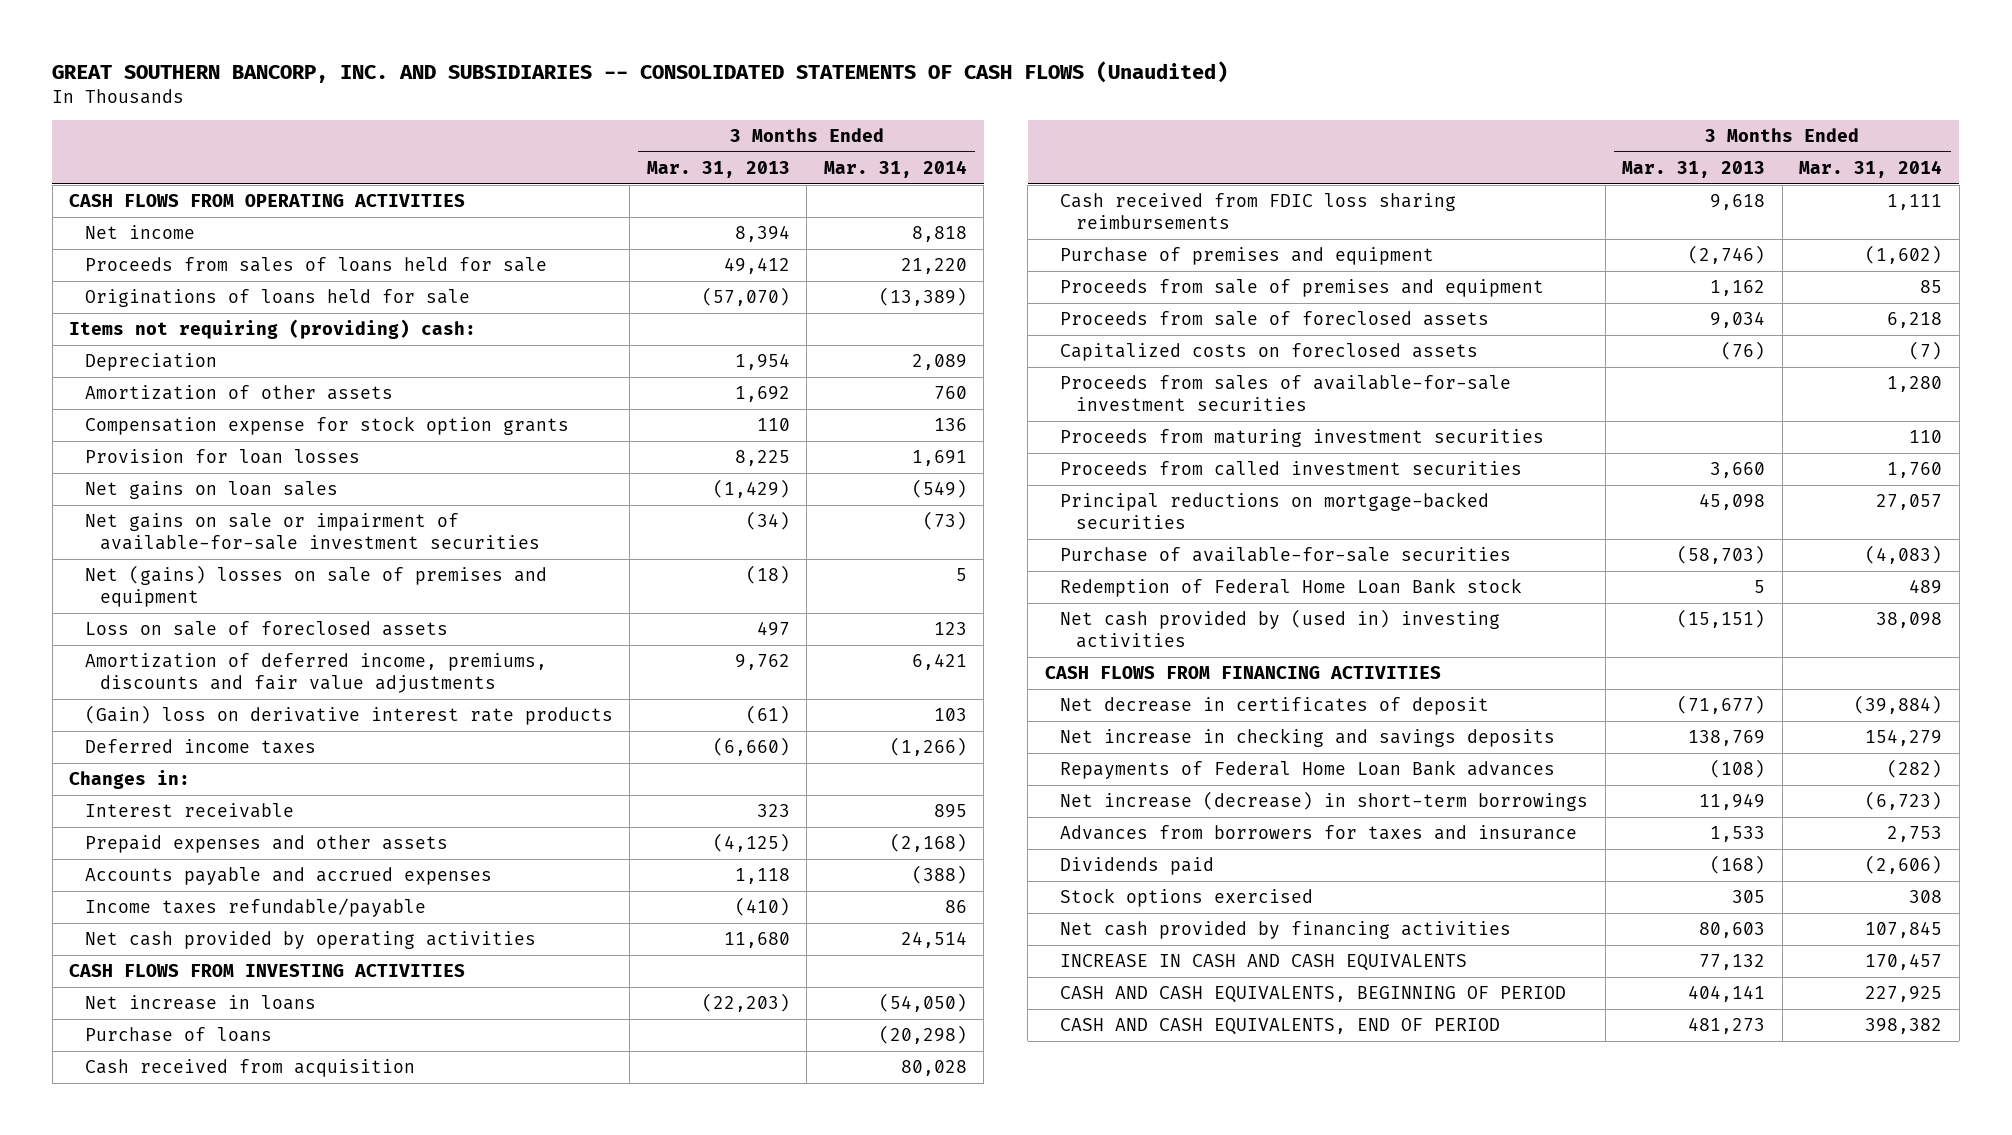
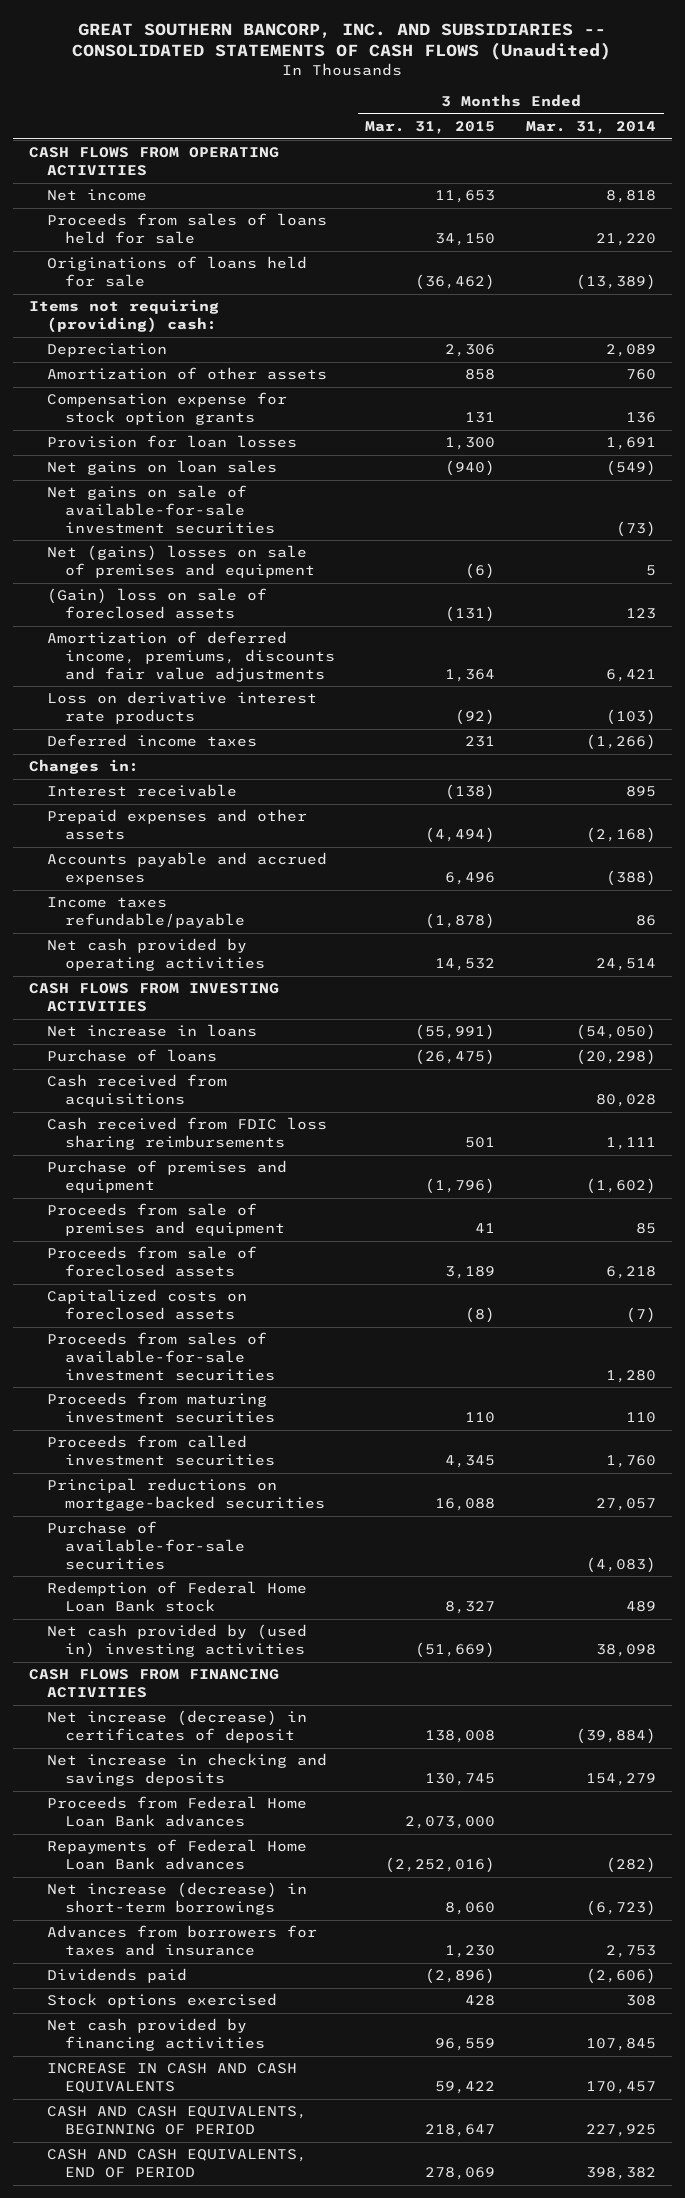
[646,160,790,178] Mar. 31, 2013 -> none
none -> [365,121,496,135] Mar. 31, 2015
[84,512,541,551] Net gains on sale or impairment of available-for-sale investment securities -> [46,485,275,534] Net gains on sale of available-for-sale investment securities
[84,620,448,636] Loss on sale of foreclosed assets -> [46,588,267,620] (Gain) loss on sale of foreclosed assets
[84,704,613,725] (Gain) loss on derivative interest rate products -> [46,691,317,725] Loss on derivative interest rate products
[933,707,967,721] 103 -> [606,709,657,726] (103)
[84,1058,415,1077] Cash received from acquisition -> [46,1074,227,1108] Cash received from acquisitions
[1060,696,1490,715] Net decrease in certificates of deposit -> [46,1710,307,1744] Net increase (decrease) in certificates of deposit
none -> [46,1796,307,1828] Proceeds from Federal Home Loan Bank advances

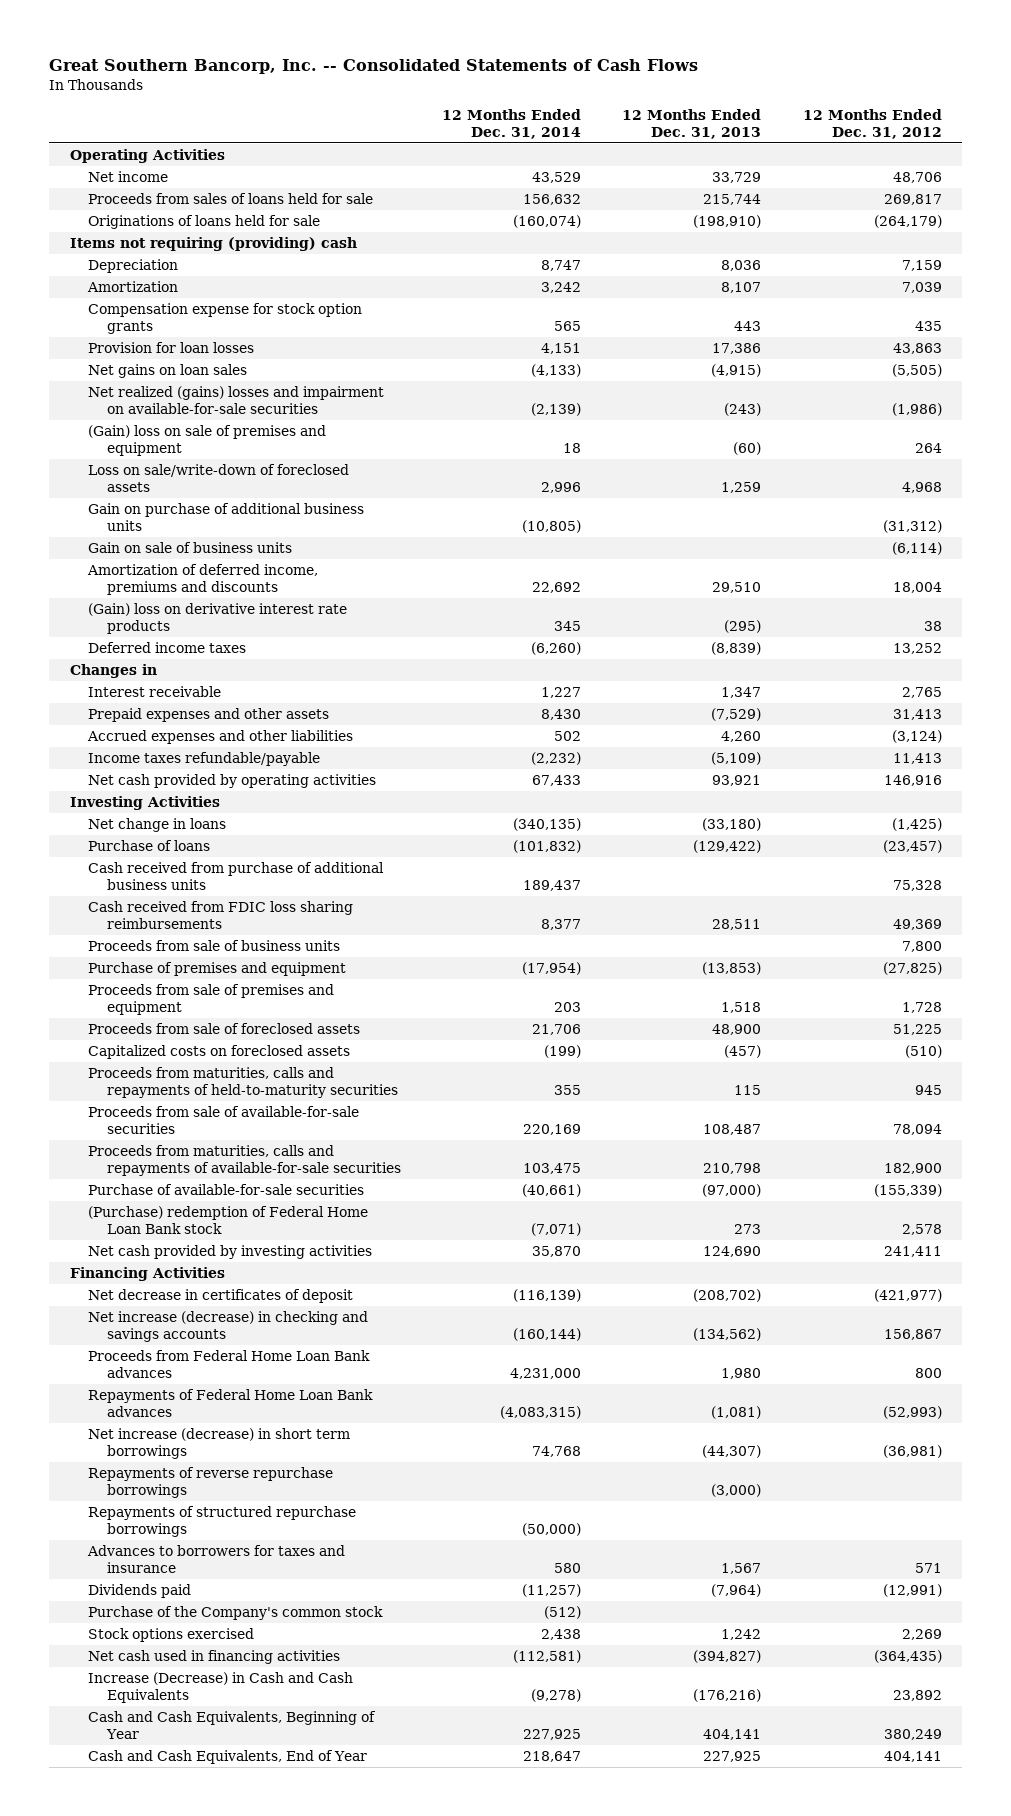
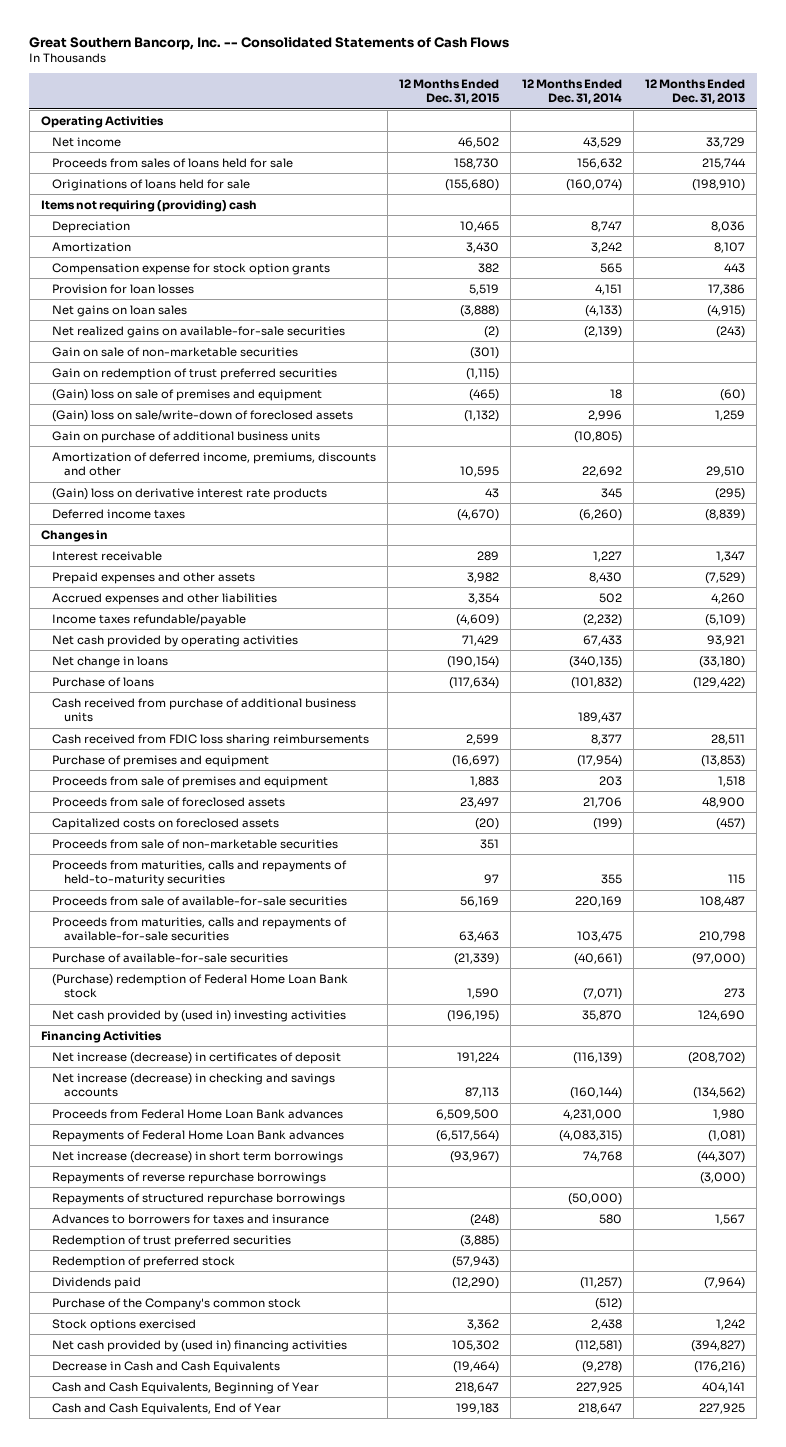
[802,109,942,139] 12 Months Ended Dec. 31, 2012 -> none
none -> [399,78,501,105] 12 Months Ended Dec. 31, 2015
[88,386,385,414] Net realized (gains) losses and impairment on available-for-sale securities -> [52,325,346,338] Net realized gains on available-for-sale securities
none -> [52,346,299,357] Gain on sale of non-marketable securities
none -> [52,367,338,380] Gain on redemption of trust preferred securities
[88,464,350,492] Loss on sale/write-down of foreclosed assets -> [52,409,354,422] (Gain) loss on sale/write-down of foreclosed assets
[88,542,293,554] Gain on sale of business units -> none
[87,564,319,595] Amortization of deferred income, premiums and discounts -> [52,451,377,477] Amortization of deferred income, premiums, discounts and other
[69,796,220,811] Investing Activities -> none
[88,940,341,952] Proceeds from sale of business units -> none
none -> [52,838,339,849] Proceeds from sale of non-marketable securities
[88,1245,373,1260] Net cash provided by investing activities -> [52,1009,347,1022] Net cash provided by (used in) investing activities
[88,1289,354,1304] Net decrease in certificates of deposit -> [52,1051,342,1064] Net increase (decrease) in certificates of deposit
none -> [52,1234,292,1247] Redemption of trust preferred securities
none -> [52,1255,236,1268] Redemption of preferred stock
[88,1650,341,1665] Net cash used in financing activities -> [52,1339,348,1352] Net cash provided by (used in) financing activities
[88,1672,354,1703] Increase (Decrease) in Cash and Cash Equivalents -> [52,1360,281,1373] Decrease in Cash and Cash Equivalents

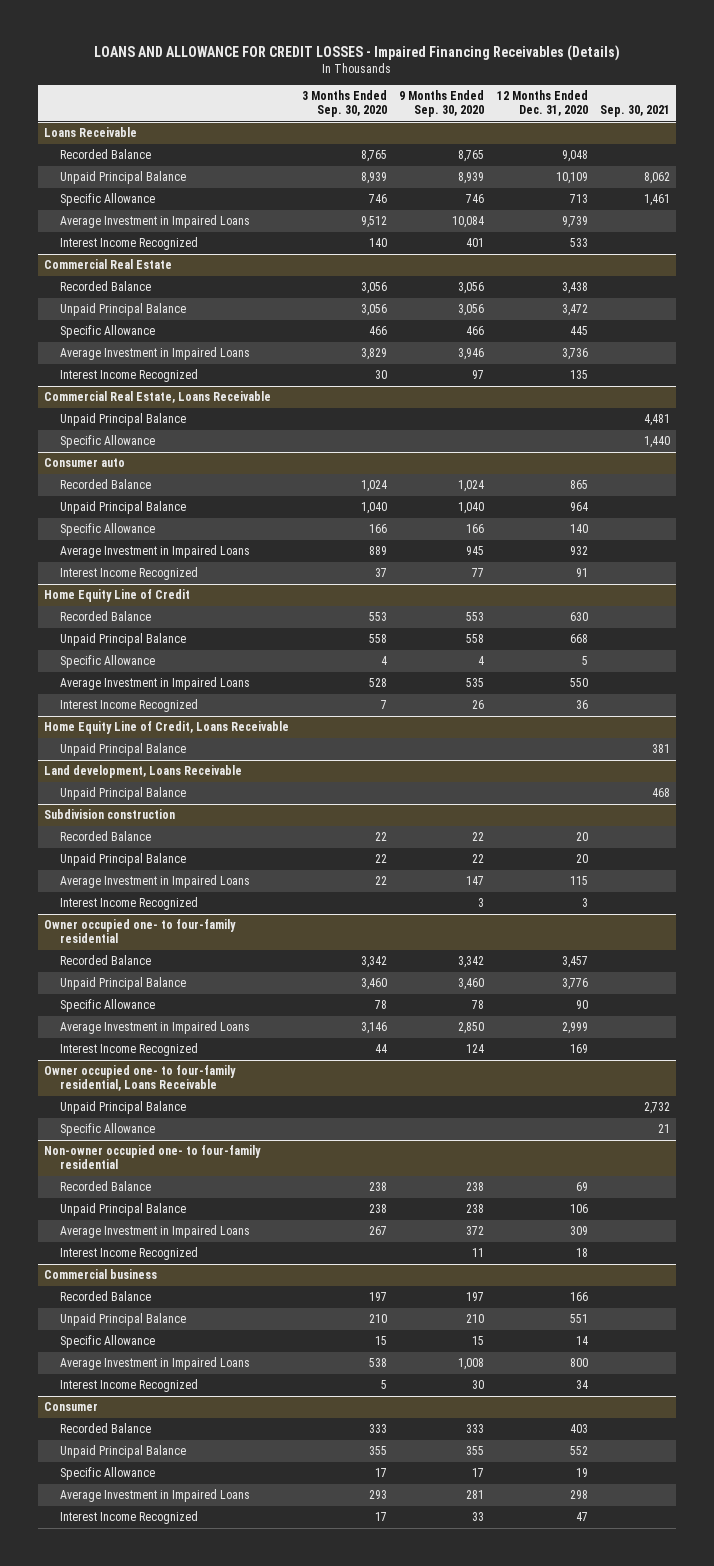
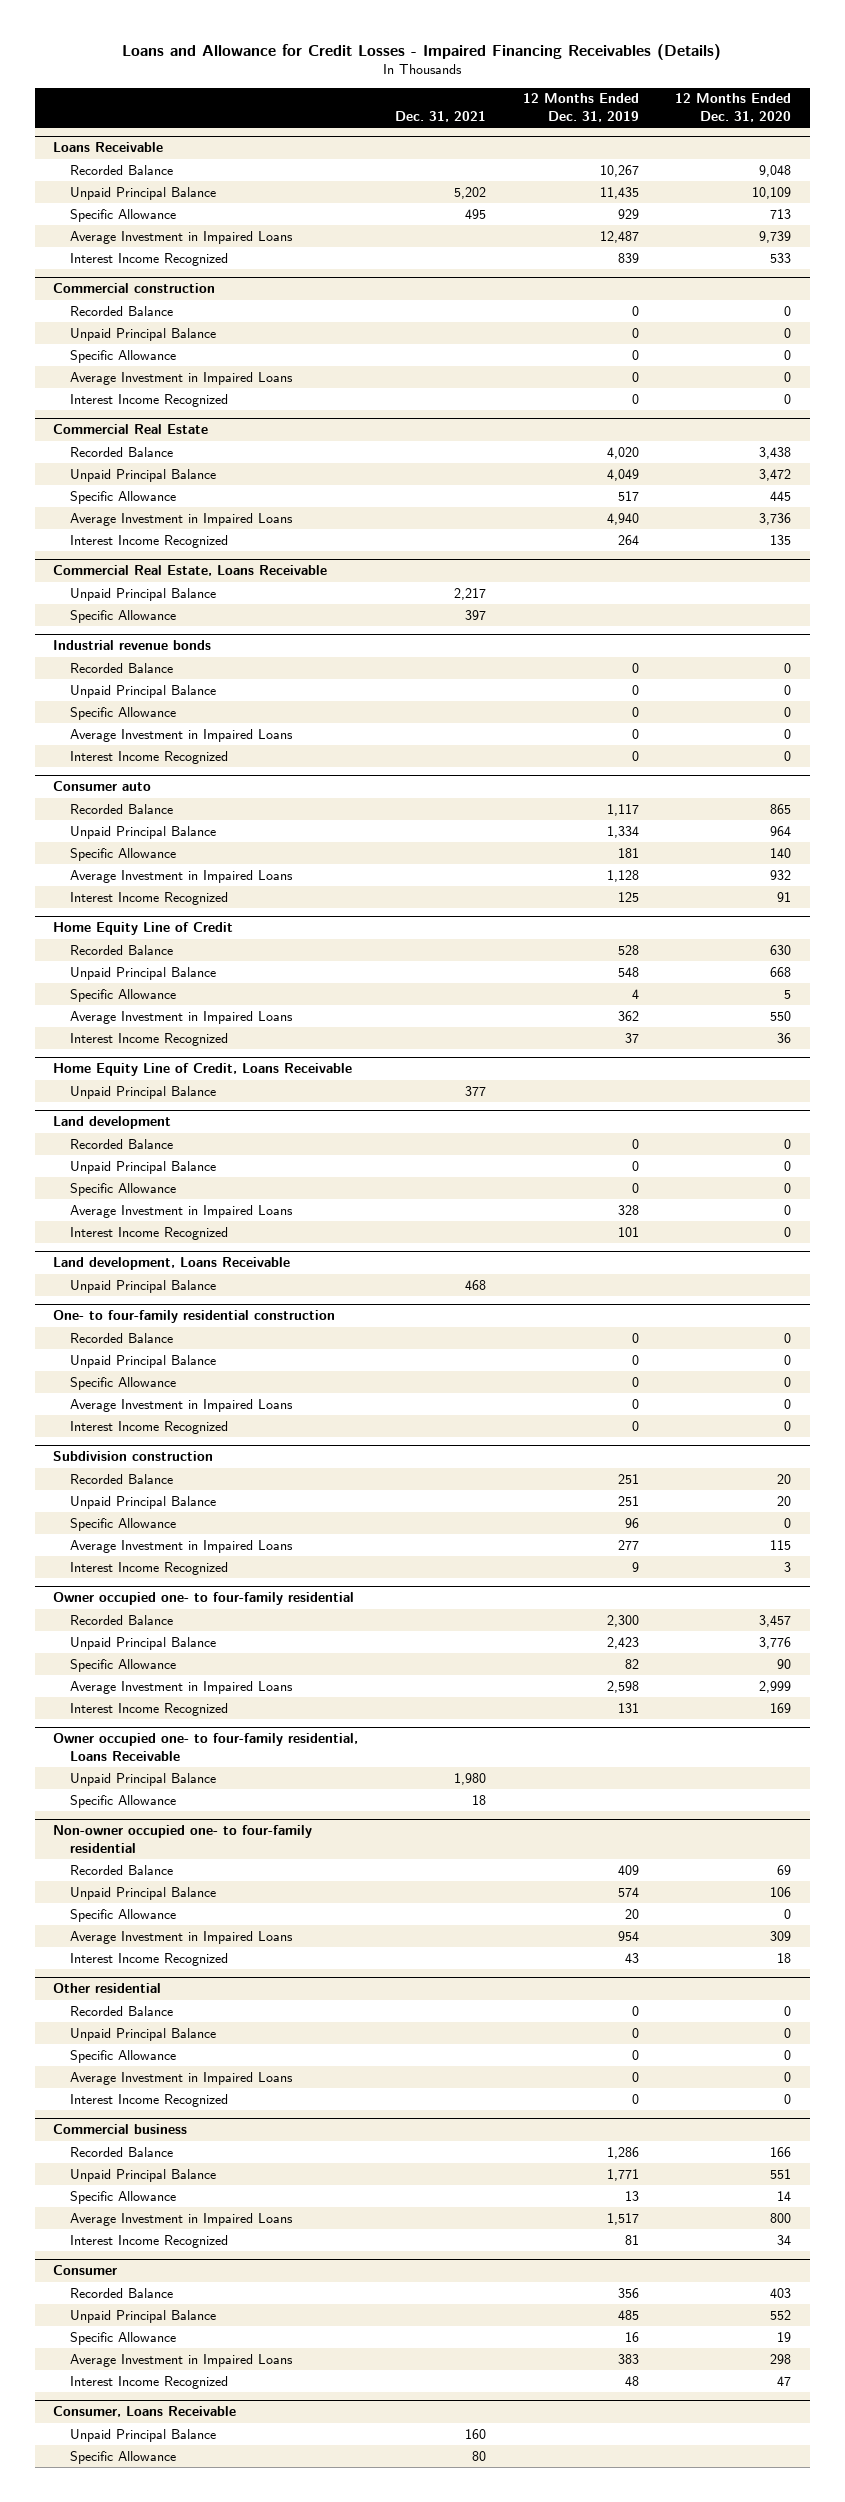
[94,44,621,61] LOANS AND ALLOWANCE FOR CREDIT LOSSES - Impaired Financing Receivables (Details) -> [122,43,722,60] Loans and Allowance for Credit Losses - Impaired Financing Receivables (Details)
[301,90,387,118] 3 Months Ended Sep. 30, 2020 -> none
[399,90,485,118] 9 Months Ended Sep. 30, 2020 -> none
[600,105,671,118] Sep. 30, 2021 -> none
none -> [395,110,487,122] Dec. 31, 2021
none -> [522,93,639,122] 12 Months Ended Dec. 31, 2019
none -> [53,283,216,294] Commercial construction
none -> [69,305,173,316] Recorded Balance
none -> [69,327,216,341] Unpaid Principal Balance
none -> [69,349,176,363] Specific Allowance
none -> [69,371,293,385] Average Investment in Impaired Loans
none -> [69,393,228,407] Interest Income Recognized
none -> [53,640,212,651] Industrial revenue bonds
none -> [69,662,173,673] Recorded Balance
none -> [69,684,216,698] Unpaid Principal Balance
none -> [69,706,176,720] Specific Allowance
none -> [69,728,293,742] Average Investment in Impaired Loans
none -> [69,750,228,764] Interest Income Recognized
none -> [53,1116,172,1130] Land development
none -> [69,1138,173,1149] Recorded Balance
none -> [69,1160,216,1174] Unpaid Principal Balance
none -> [69,1182,176,1196] Specific Allowance
none -> [69,1204,293,1218] Average Investment in Impaired Loans
none -> [69,1226,228,1240] Interest Income Recognized
none -> [53,1310,336,1324] One- to four-family residential construction
none -> [69,1332,173,1343] Recorded Balance
none -> [69,1354,216,1368] Unpaid Principal Balance
none -> [69,1376,176,1390] Specific Allowance
none -> [69,1398,293,1412] Average Investment in Impaired Loans
none -> [69,1420,228,1434] Interest Income Recognized
none -> [69,1517,176,1531] Specific Allowance
none -> [69,1908,176,1922] Specific Allowance
none -> [53,1983,162,1994] Other residential
none -> [69,2005,173,2016] Recorded Balance
none -> [69,2027,216,2041] Unpaid Principal Balance
none -> [69,2049,176,2063] Specific Allowance
none -> [69,2071,293,2085] Average Investment in Impaired Loans
none -> [69,2093,228,2107] Interest Income Recognized
none -> [53,2406,237,2418] Consumer, Loans Receivable
none -> [69,2428,216,2442] Unpaid Principal Balance
none -> [69,2450,176,2464] Specific Allowance

